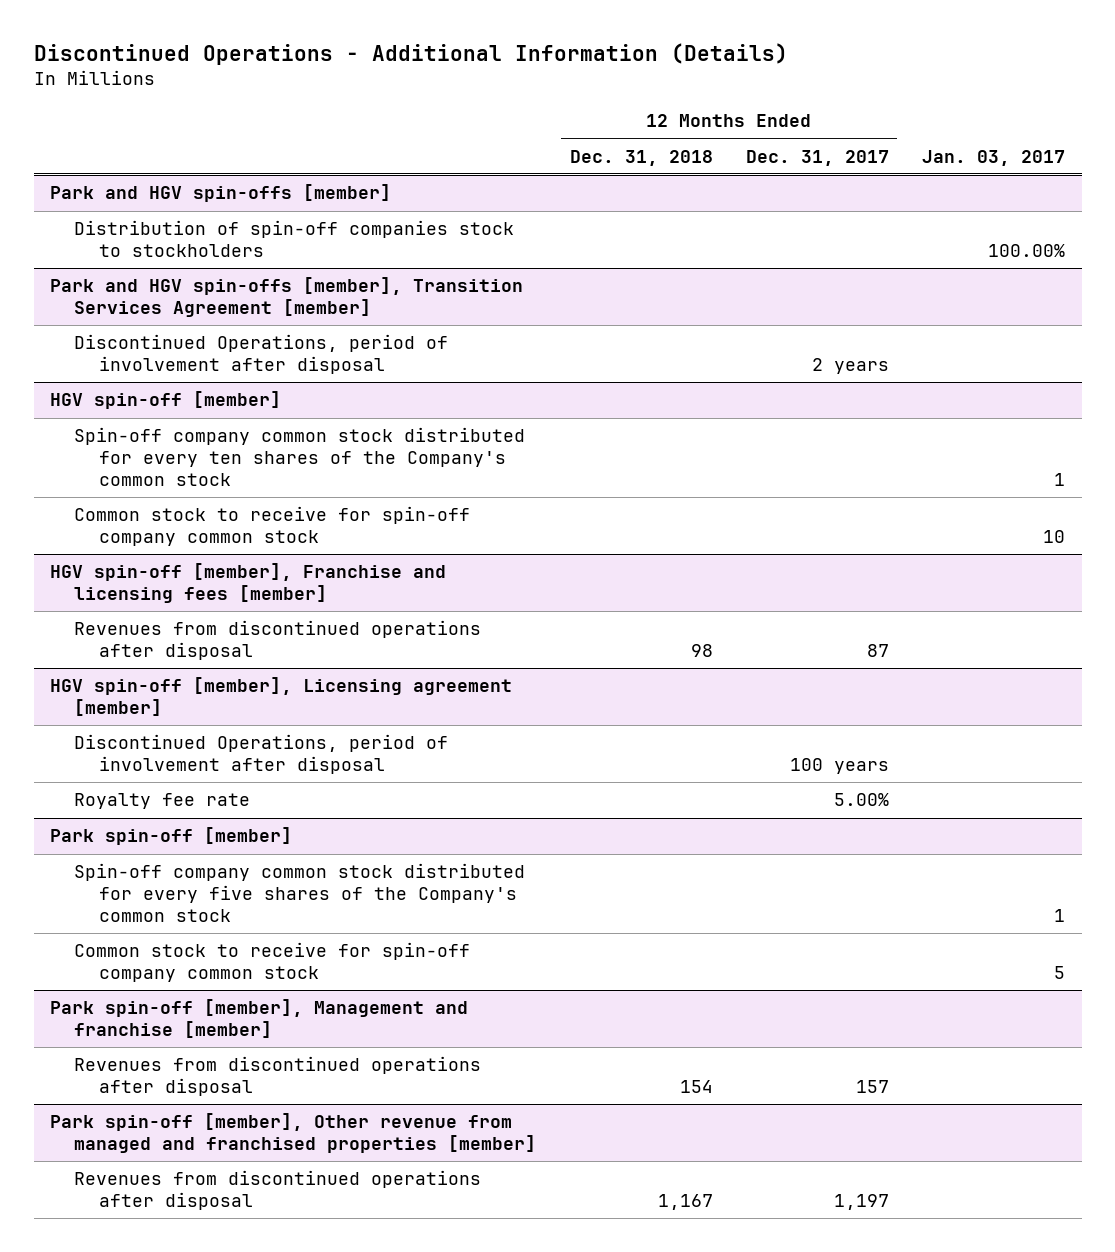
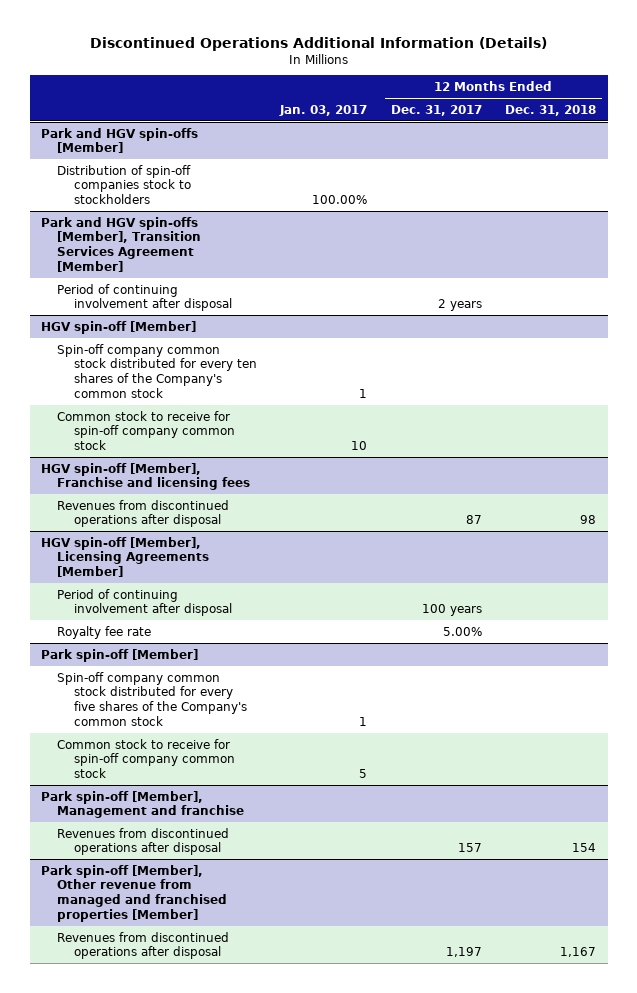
[33,43,788,66] Discontinued Operations - Additional Information (Details) -> [89,36,547,51] Discontinued Operations Additional Information (Details)
[50,184,392,203] Park and HGV spin-offs [member] -> [41,127,199,154] Park and HGV spin-offs [Member]
[50,277,524,318] Park and HGV spin-offs [member], Transition Services Agreement [member] -> [41,216,202,272] Park and HGV spin-offs [Member], Transition Services Agreement [Member]
[74,334,449,375] Discontinued Operations, period of involvement after disposal -> [57,283,232,312] Period of continuing involvement after disposal
[50,391,282,410] HGV spin-off [member] -> [41,320,197,334] HGV spin-off [Member]
[50,563,447,604] HGV spin-off [member], Franchise and licensing fees [member] -> [41,462,251,491] HGV spin-off [Member], Franchise and licensing fees
[50,677,513,717] HGV spin-off [member], Licensing agreement [member] -> [41,536,210,578] HGV spin-off [Member], Licensing Agreements [Member]
[74,734,449,775] Discontinued Operations, period of involvement after disposal -> [57,588,232,617] Period of continuing involvement after disposal
[50,827,293,846] Park spin-off [member] -> [41,648,199,662] Park spin-off [Member]
[50,999,469,1039] Park spin-off [member], Management and franchise [member] -> [41,790,245,819] Park spin-off [Member], Management and franchise
[50,1113,537,1154] Park spin-off [member], Other revenue from managed and franchised properties [member] -> [41,864,228,922] Park spin-off [Member], Other revenue from managed and franchised properties [Member]

